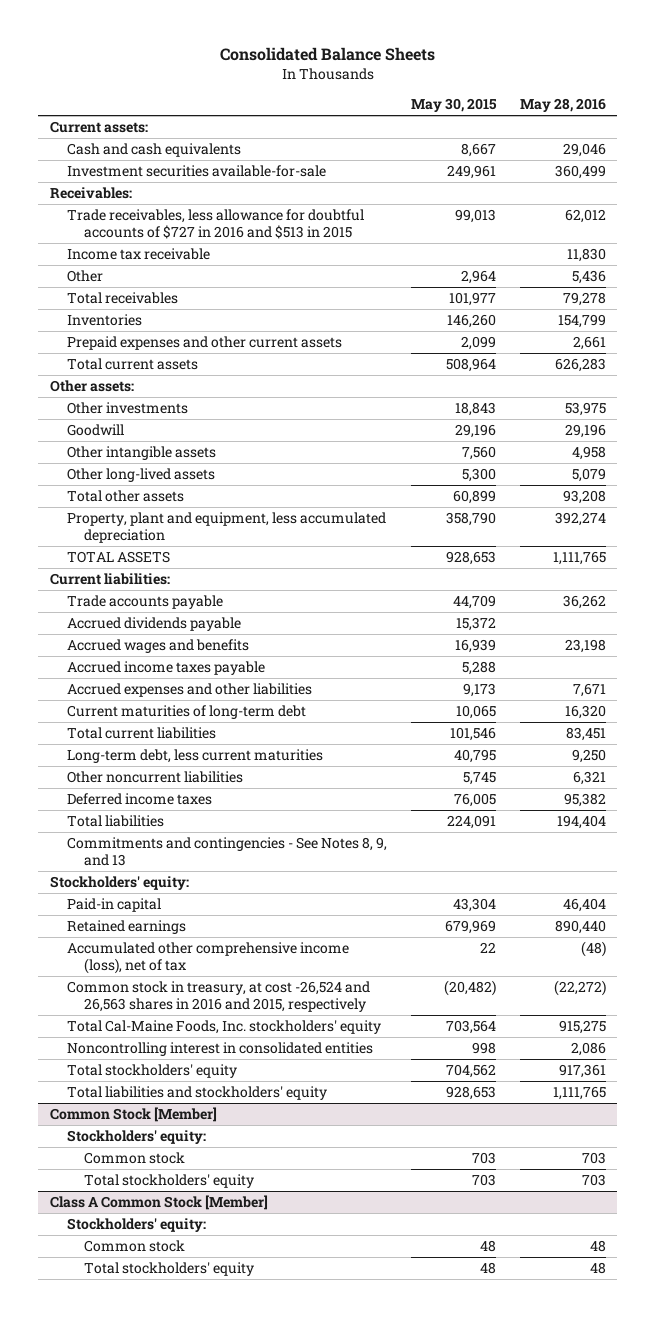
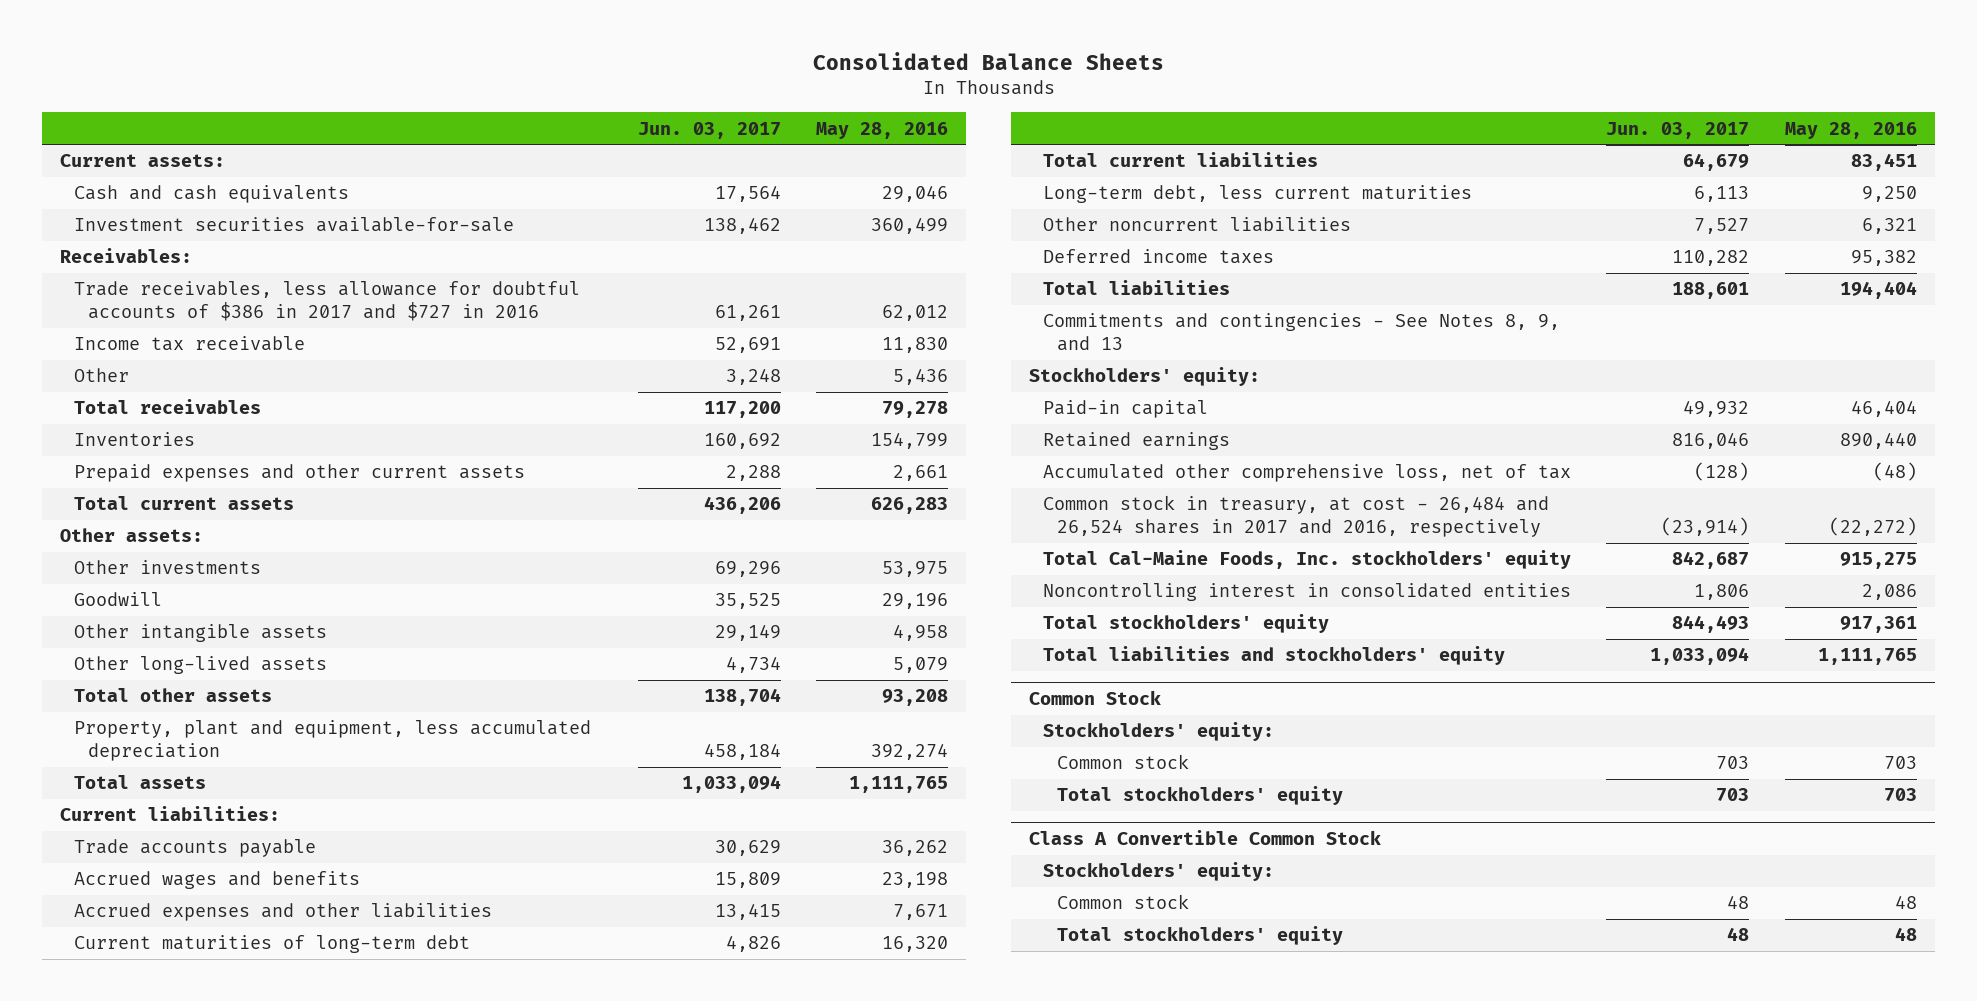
[410,98,497,113] May 30, 2015 -> none
none -> [637,121,781,139] Jun. 03, 2017
[67,209,365,239] Trade receivables, less allowance for doubtful accounts of $727 in 2016 and $513 in 2015 -> [73,281,580,322] Trade receivables, less allowance for doubtful accounts of $386 in 2017 and $727 in 2016
[67,551,171,564] TOTAL ASSETS -> [73,775,206,790] Total assets
[67,617,242,632] Accrued dividends payable -> none
[67,661,266,676] Accrued income taxes payable -> none
[67,942,350,974] Accumulated other comprehensive income (loss), net of tax -> [1042,464,1571,483] Accumulated other comprehensive loss, net of tax
[67,981,371,1012] Common stock in treasury, at cost -26,524 and 26,563 shares in 2016 and 2015, respectively -> [1042,495,1549,538] Common stock in treasury, at cost - 26,484 and 26,524 shares in 2017 and 2016, respectively
[50,1107,218,1123] Common Stock [Member] -> [1028,689,1161,705] Common Stock
[50,1195,269,1211] Class A Common Stock [Member] -> [1028,829,1381,845] Class A Convertible Common Stock

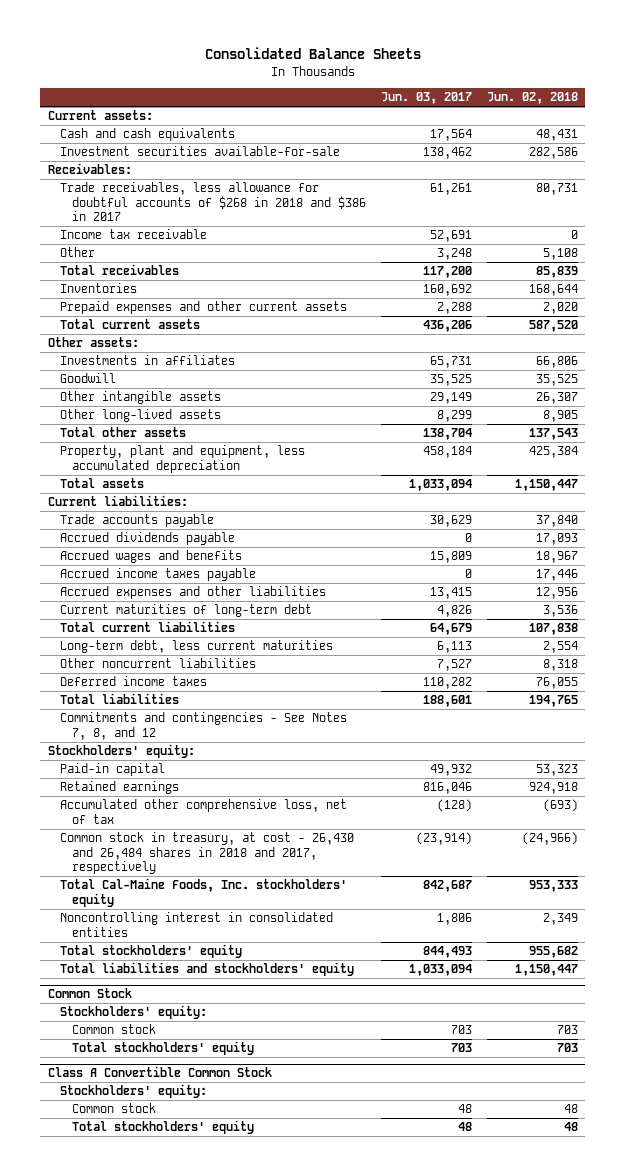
[816,121,949,139] May 28, 2016 -> none
none -> [486,92,578,105] Jun. 02, 2018
[73,281,580,322] Trade receivables, less allowance for doubtful accounts of $386 in 2017 and $727 in 2016 -> [60,182,367,221] Trade receivables, less allowance for doubtful accounts of $268 in 2018 and $386 in 2017
[73,560,261,575] Other investments -> [60,355,236,366] Investments in affiliates
[714,561,781,578] 69,296 -> [430,356,473,369] 65,731
[725,657,781,674] 4,734 -> [437,410,473,423] 8,299
none -> [60,532,236,546] Accrued dividends payable
none -> [60,568,257,582] Accrued income taxes payable
[1042,313,1560,352] Commitments and contingencies - See Notes 8, 9, and 13 -> [60,712,348,740] Commitments and contingencies - See Notes 7, 8, and 12
[1042,495,1549,538] Common stock in treasury, at cost - 26,484 and 26,524 shares in 2017 and 2016, respectively -> [60,832,355,874] Common stock in treasury, at cost - 26,430 and 26,484 shares in 2018 and 2017, respectively

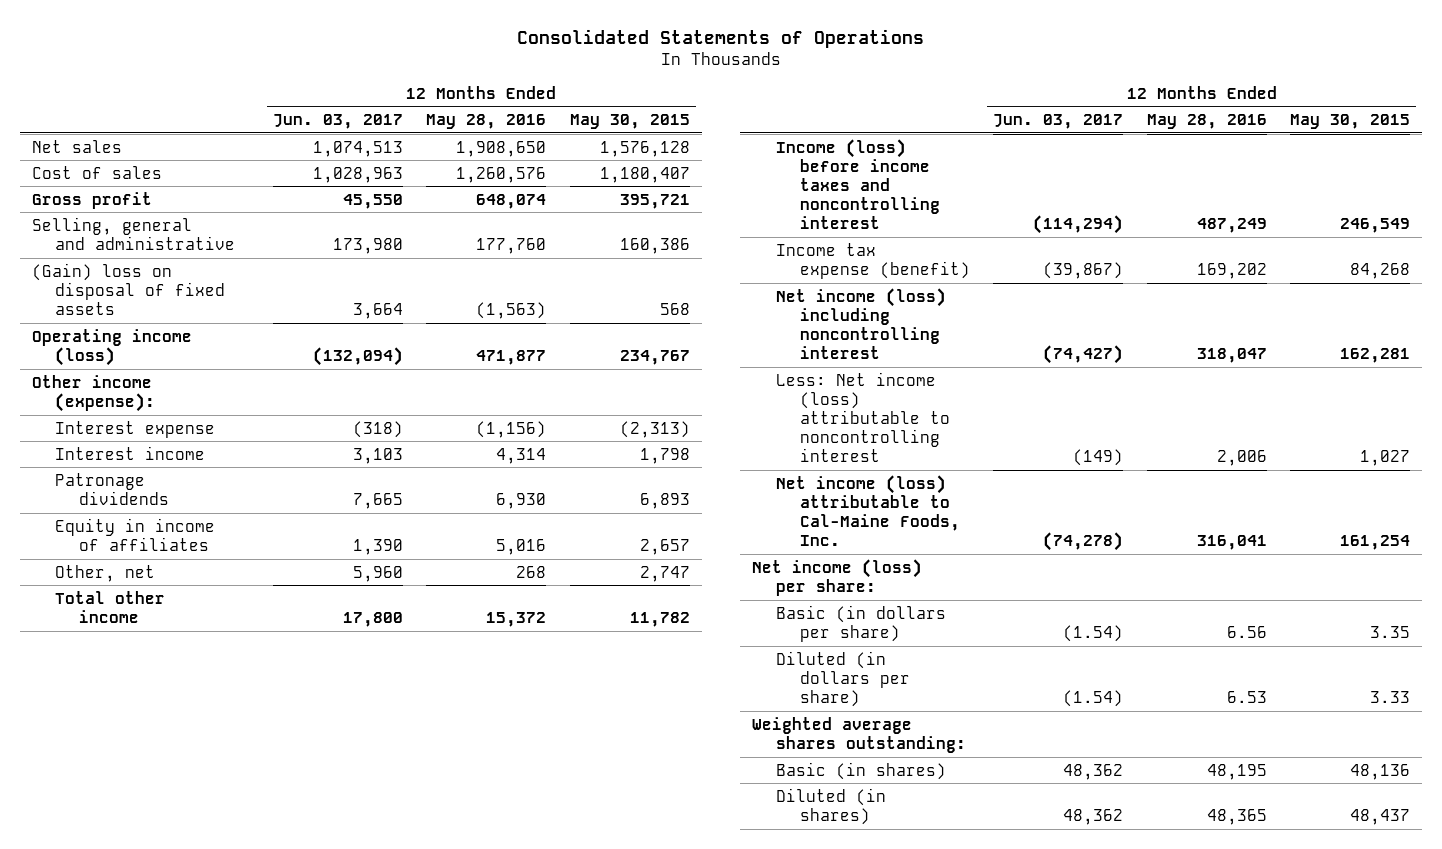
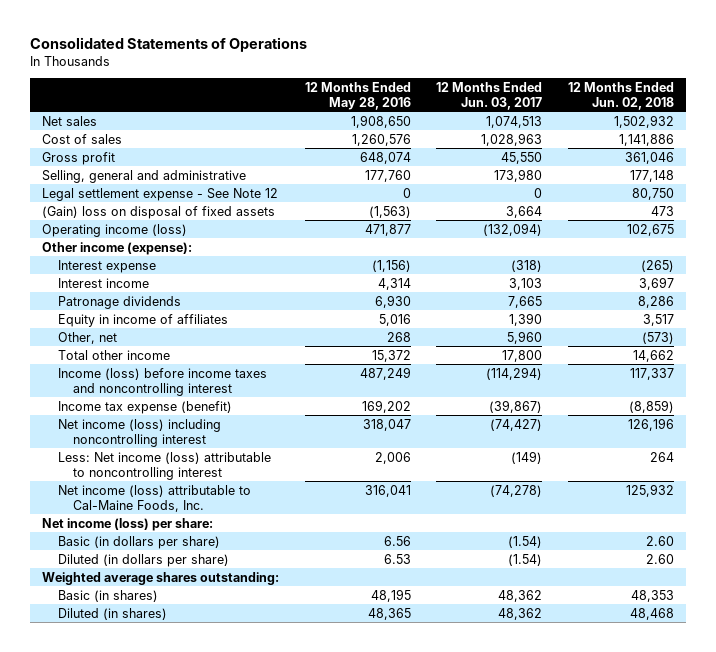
[569,114,690,130] May 30, 2015 -> none
none -> [567,81,674,110] 12 Months Ended Jun. 02, 2018
none -> [42,187,279,201] Legal settlement expense - See Note 12

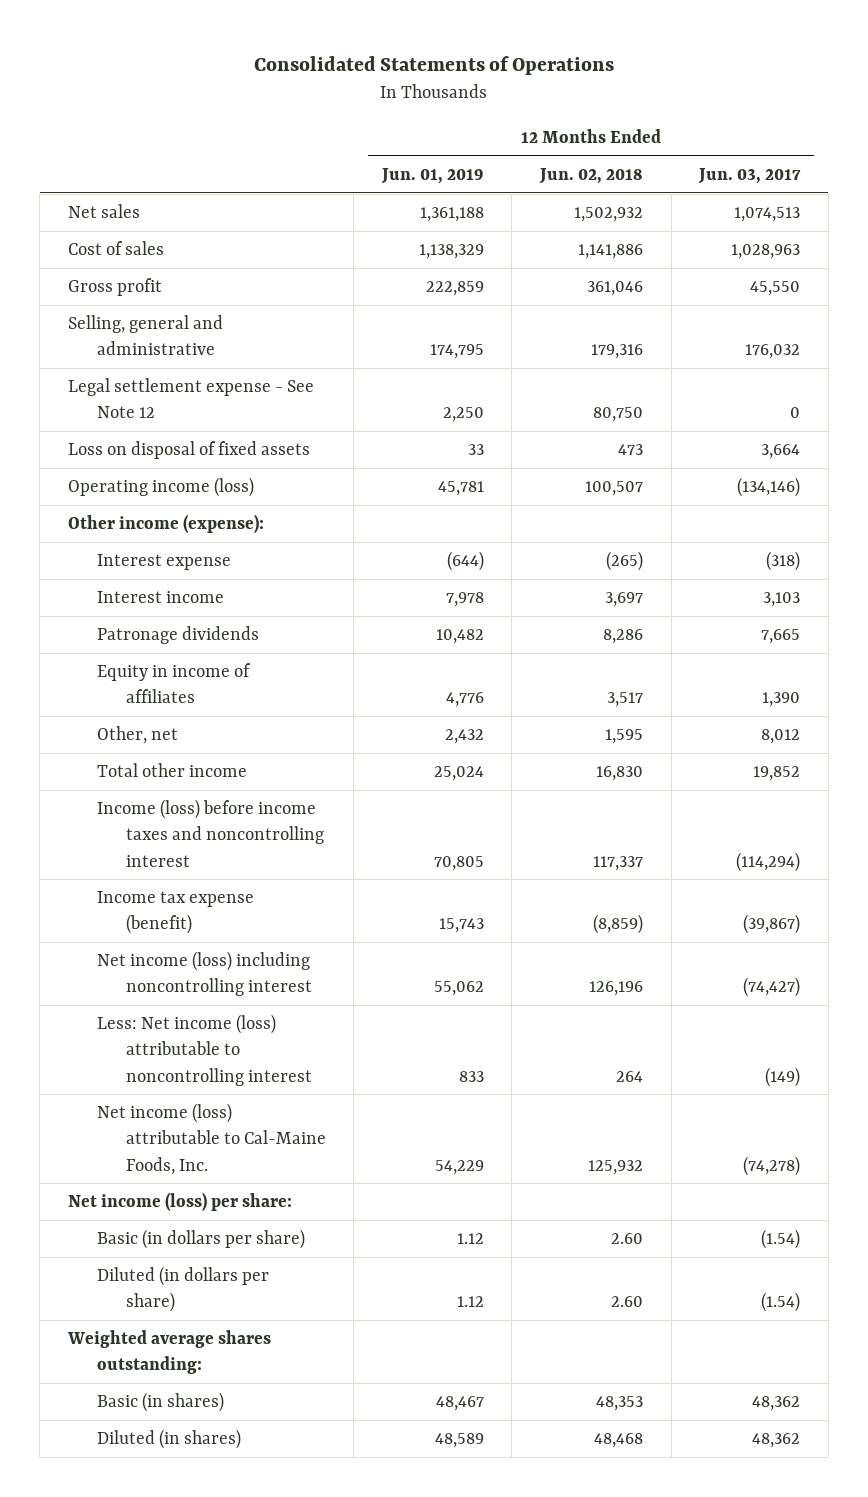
[304,81,411,110] 12 Months Ended May 28, 2016 -> none
none -> [380,168,484,185] Jun. 01, 2019
[494,168,543,182] 173,980 -> [745,344,801,360] 176,032
[629,169,674,182] 177,148 -> [590,344,643,360] 179,316
[42,205,276,219] (Gain) loss on disposal of fixed assets -> [68,441,311,460] Loss on disposal of fixed assets
[483,222,543,236] (132,094) -> [737,477,801,498] (134,146)
[626,223,674,236] 102,675 -> [584,481,643,497] 100,507
[507,330,543,344] 5,960 -> [761,729,801,745] 8,012
[641,331,674,344] (573) -> [604,729,643,745] 1,595
[502,349,543,362] 17,800 -> [753,766,801,782] 19,852
[632,349,674,362] 14,662 -> [595,766,643,782] 16,830

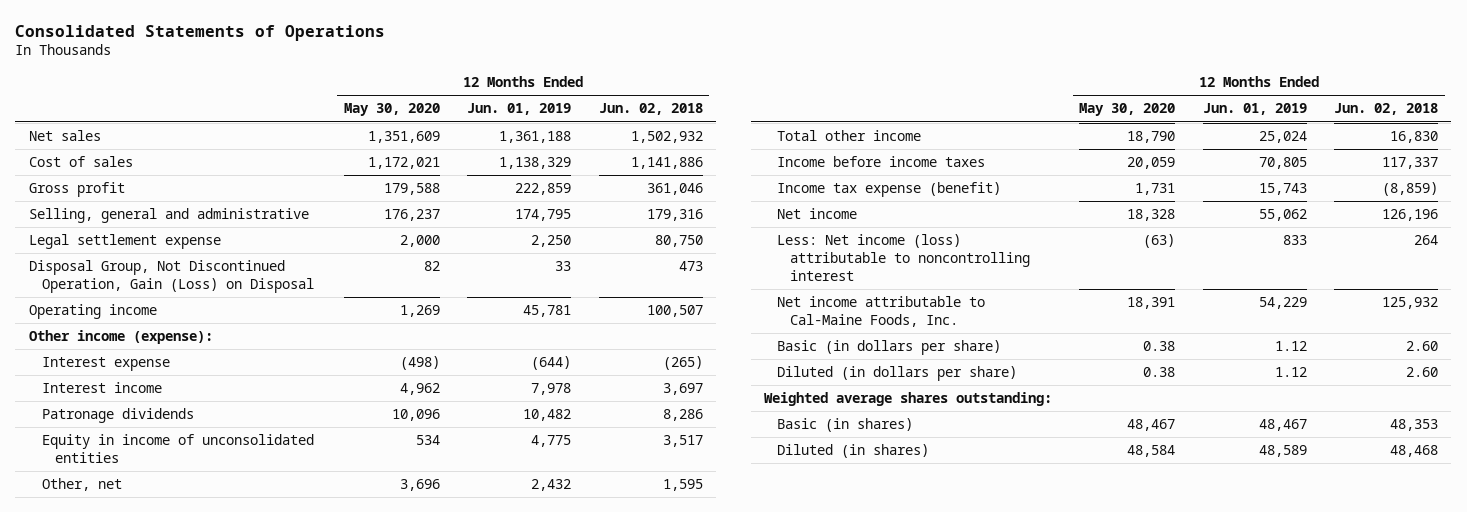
[698,168,802,185] Jun. 03, 2017 -> none
none -> [344,103,441,117] May 30, 2020
[68,378,315,419] Legal settlement expense - See Note 12 -> [28,234,221,250] Legal settlement expense
[68,441,311,460] Loss on disposal of fixed assets -> [28,260,315,293] Disposal Group, Not Discontinued Operation, Gain (Loss) on Disposal
[68,477,255,498] Operating income (loss) -> [28,304,157,320] Operating income
[96,663,251,704] Equity in income of affiliates -> [42,434,315,463] Equity in income of unconsolidated entities
[445,692,484,708] 4,776 -> [531,435,572,448] 4,775
[96,799,324,867] Income (loss) before income taxes and noncontrolling interest -> [777,156,986,168] Income before income taxes
[96,951,312,997] Net income (loss) including noncontrolling interest -> [777,208,858,220] Net income
[68,1192,293,1212] Net income (loss) per share: -> none
[96,1103,326,1175] Net income (loss) attributable to Cal-Maine Foods, Inc. -> [777,296,986,327] Net income attributable to Cal-Maine Foods, Inc.

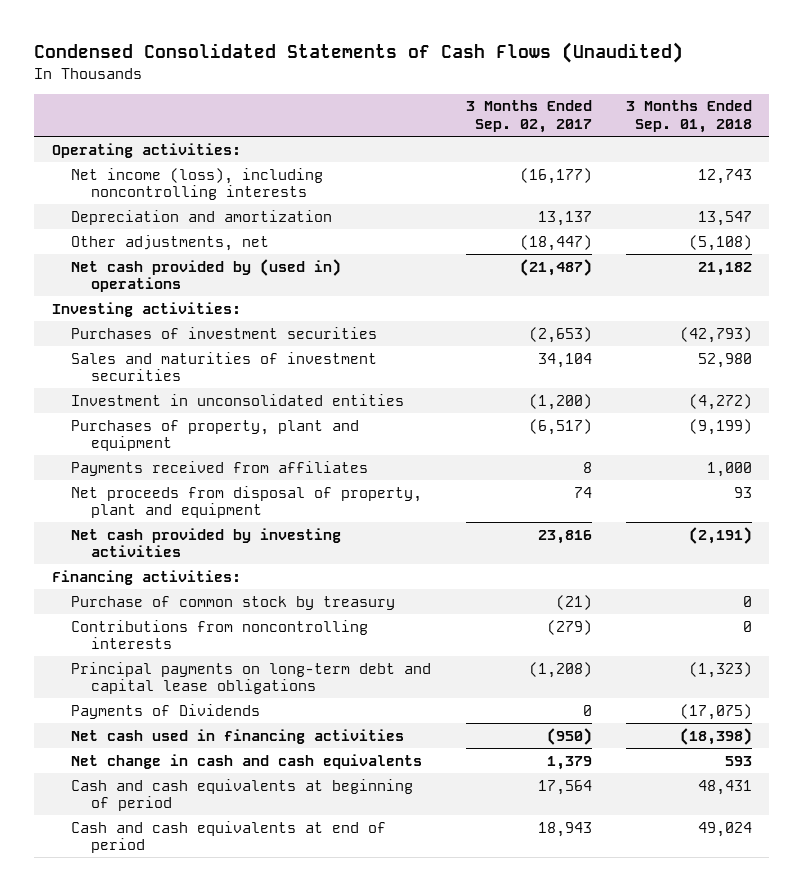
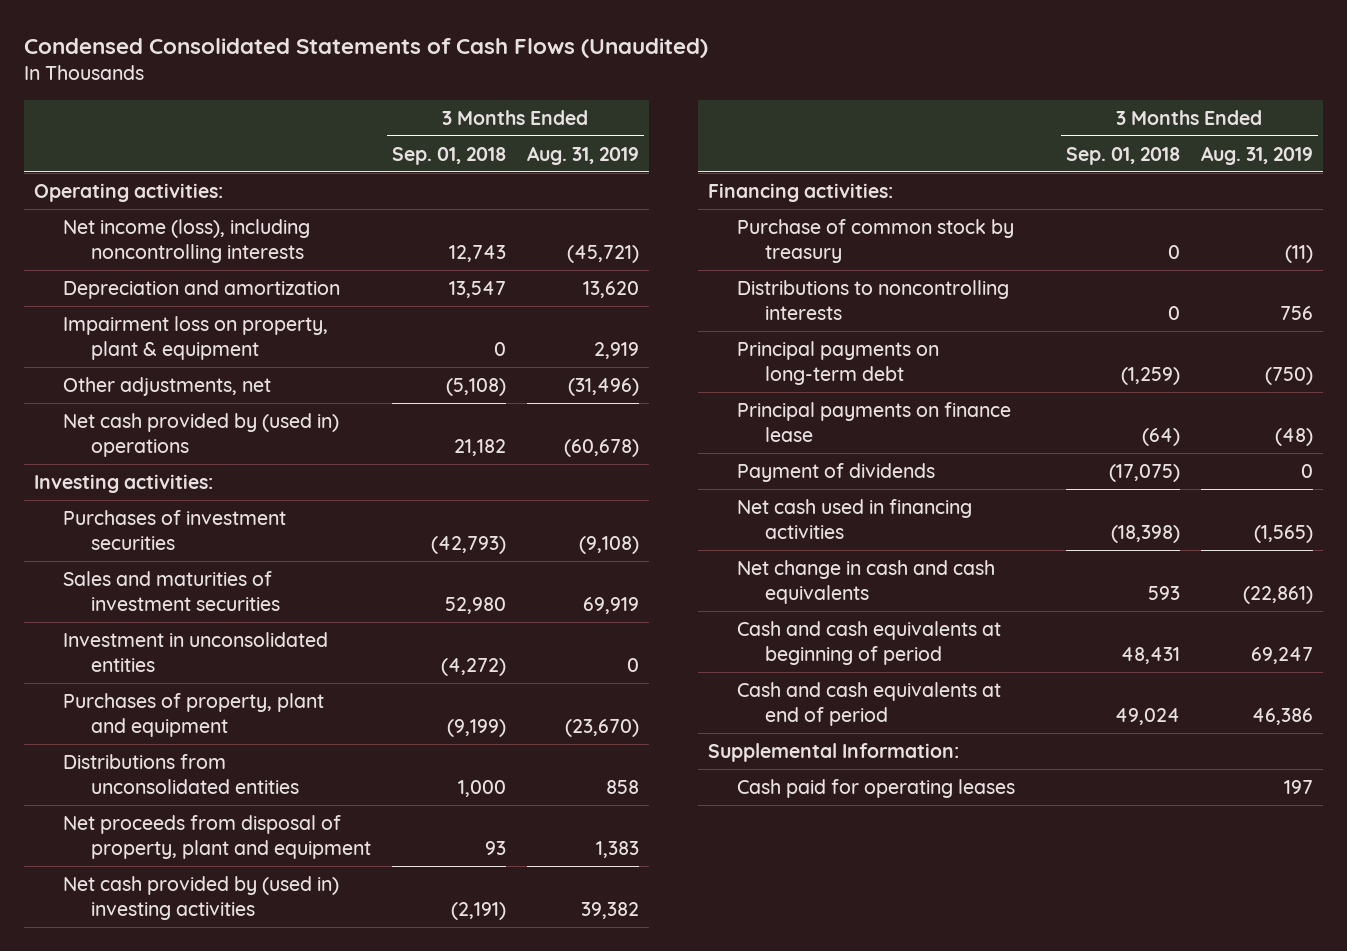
[465,100,592,134] 3 Months Ended Sep. 02, 2017 -> none
none -> [526,145,639,165] Aug. 31, 2019
none -> [62,315,328,360] Impairment loss on property, plant & equipment
[71,460,369,476] Payments received from affiliates -> [62,753,300,794] Distributions from unconsolidated entities
[71,527,342,558] Net cash provided by investing activities -> [62,875,339,920] Net cash provided by (used in) investing activities
[71,619,369,650] Contributions from noncontrolling interests -> [736,279,1009,320] Distributions to noncontrolling interests
[71,661,432,695] Principal payments on long-term debt and capital lease obligations -> [736,340,939,385] Principal payments on long-term debt
[688,661,752,678] (1,323) -> [1120,366,1180,385] (1,259)
none -> [736,401,1011,442] Principal payments on finance lease
[71,703,261,719] Payments of Dividends -> [736,462,935,482] Payment of dividends
none -> [708,742,960,762] Supplemental Information:
none -> [736,778,1015,798] Cash paid for operating leases

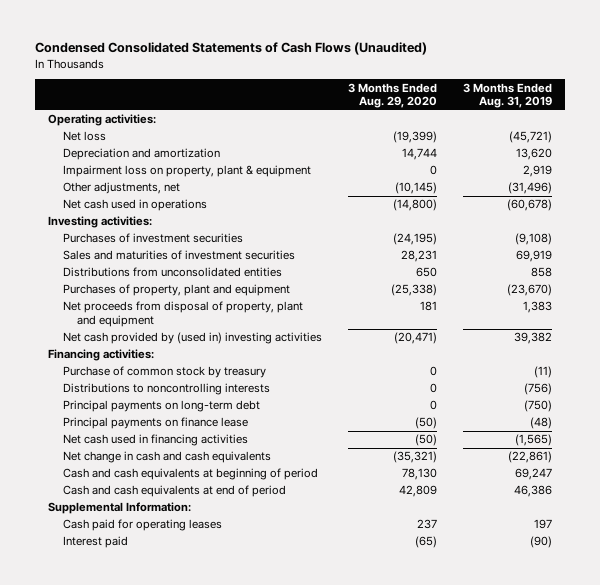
[391,146,506,165] Sep. 01, 2018 -> none
none -> [347,82,437,109] 3 Months Ended Aug. 29, 2020
[62,218,310,263] Net income (loss), including noncontrolling interests -> [62,131,106,142] Net loss
[62,412,339,457] Net cash provided by (used in) operations -> [62,199,207,212] Net cash used in operations
[62,631,328,672] Investment in unconsolidated entities -> none
[62,692,324,737] Purchases of property, plant and equipment -> [62,284,290,297] Purchases of property, plant and equipment
[1279,305,1313,320] 756 -> [523,383,552,396] (756)
[736,462,935,482] Payment of dividends -> none
none -> [62,536,128,549] Interest paid

